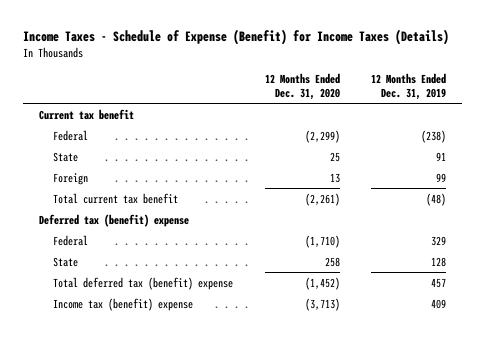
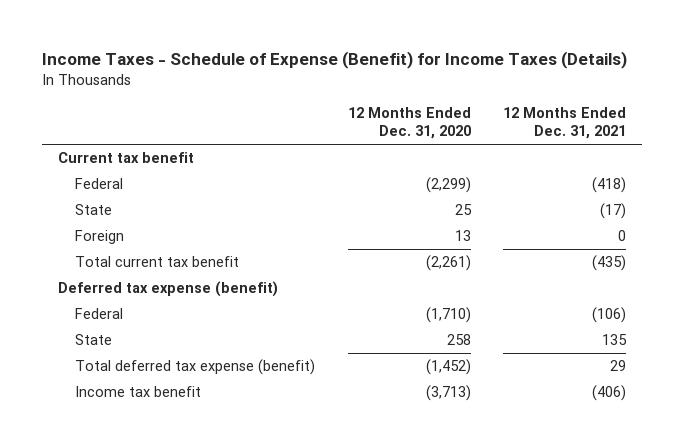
[371,73,447,100] 12 Months Ended Dec. 31, 2019 -> none
none -> [503,106,627,140] 12 Months Ended Dec. 31, 2021
[38,213,189,227] Deferred tax (benefit) expense -> [58,281,279,298] Deferred tax expense (benefit)
[52,276,233,290] Total deferred tax (benefit) expense -> [75,359,316,376] Total deferred tax expense (benefit)
[52,297,193,311] Income tax (benefit) expense -> [75,386,202,398] Income tax benefit

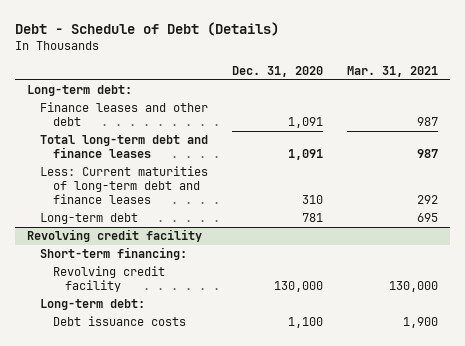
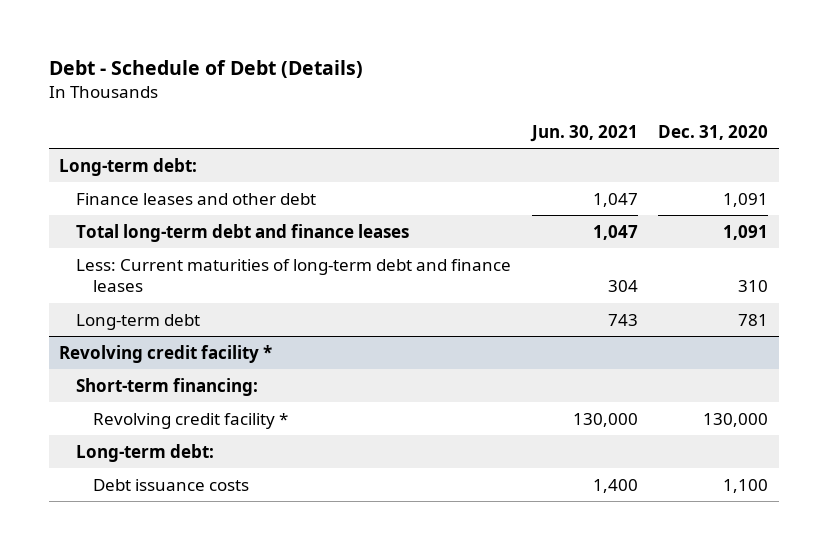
[346,66,438,78] Mar. 31, 2021 -> none
none -> [529,124,638,142] Jun. 30, 2021
[27,229,203,243] Revolving credit facility -> [59,344,273,363] Revolving credit facility *
[52,266,165,293] Revolving credit facility -> [92,412,288,429] Revolving credit facility *

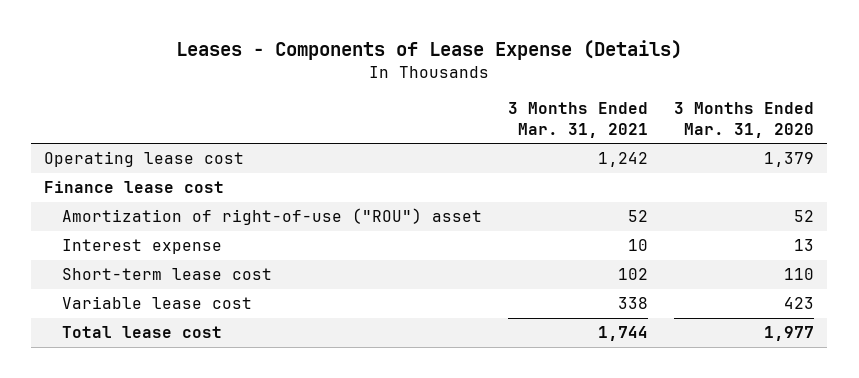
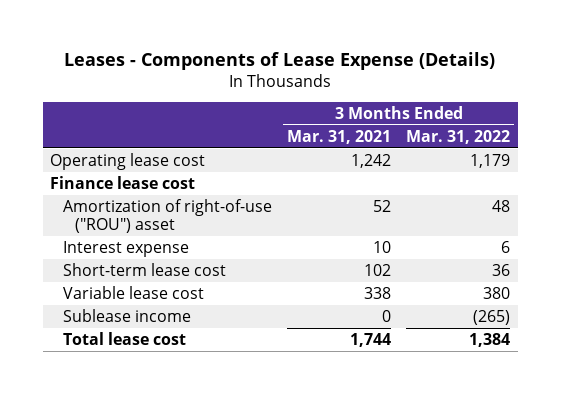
[674,102,815,139] 3 Months Ended Mar. 31, 2020 -> none
none -> [406,129,511,144] Mar. 31, 2022
none -> [62,308,191,322] Sublease income

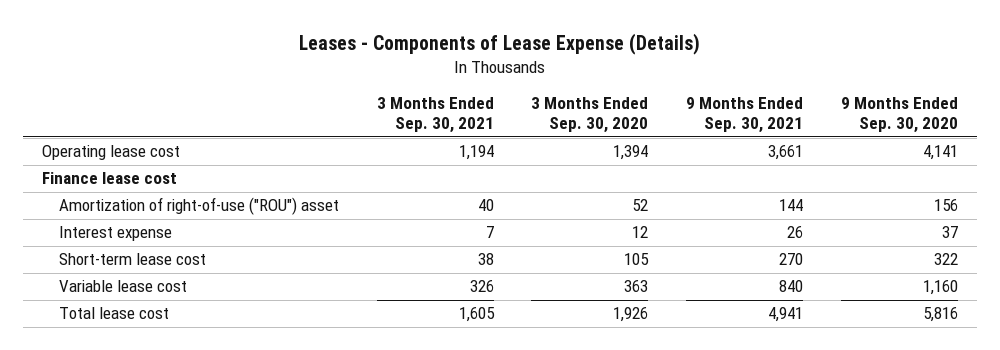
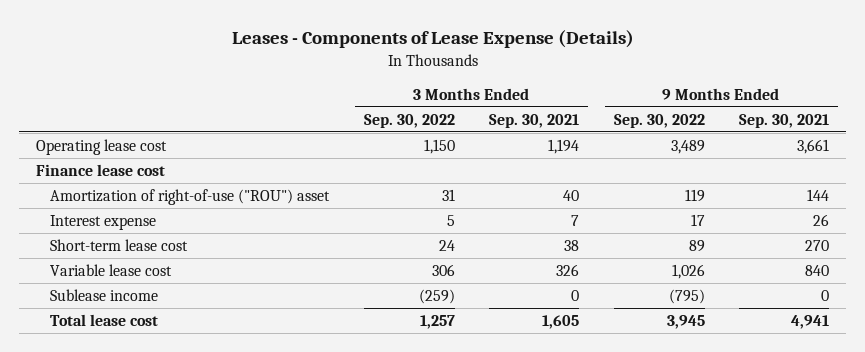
[531,97,649,134] 3 Months Ended Sep. 30, 2020 -> none
[840,97,958,134] 9 Months Ended Sep. 30, 2020 -> none
none -> [363,113,455,128] Sep. 30, 2022
none -> [613,113,705,128] Sep. 30, 2022
none -> [50,289,159,302] Sublease income

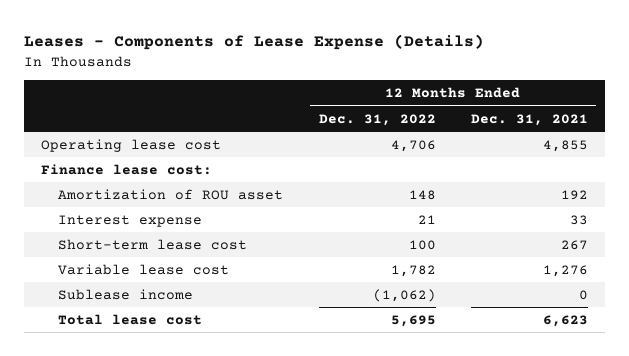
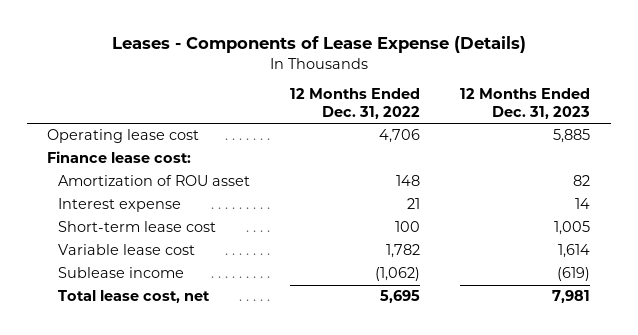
[470,113,588,126] Dec. 31, 2021 -> none
none -> [460,88,591,120] 12 Months Ended Dec. 31, 2023
[58,313,203,325] Total lease cost -> [58,290,211,304] Total lease cost, net

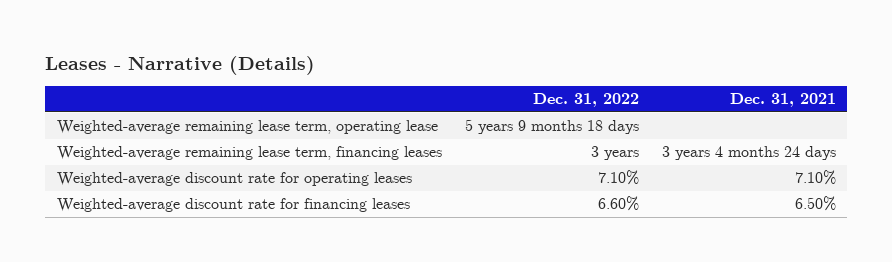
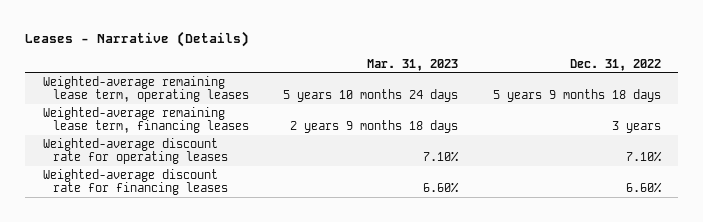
[729,93,836,108] Dec. 31, 2021 -> none
none -> [367,58,459,71] Mar. 31, 2023
[56,120,438,135] Weighted-average remaining lease term, operating lease -> [42,75,250,103] Weighted-average remaining lease term, operating leases

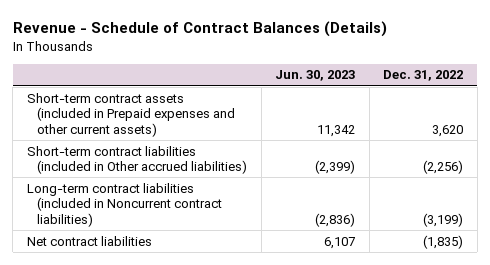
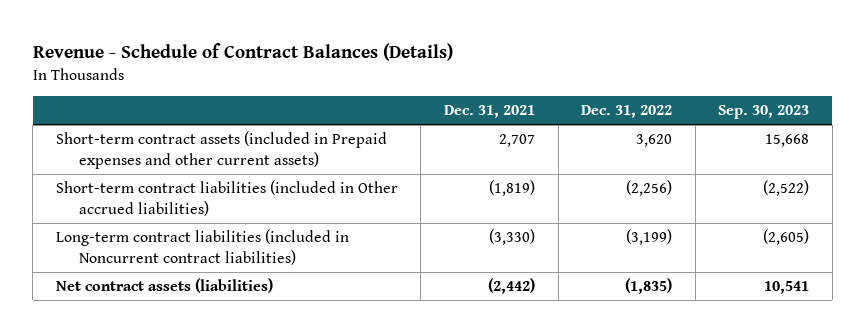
[275,70,356,82] Jun. 30, 2023 -> none
none -> [444,105,536,119] Dec. 31, 2021
none -> [718,105,810,120] Sep. 30, 2023
[26,235,152,246] Net contract liabilities -> [55,277,273,293] Net contract assets (liabilities)

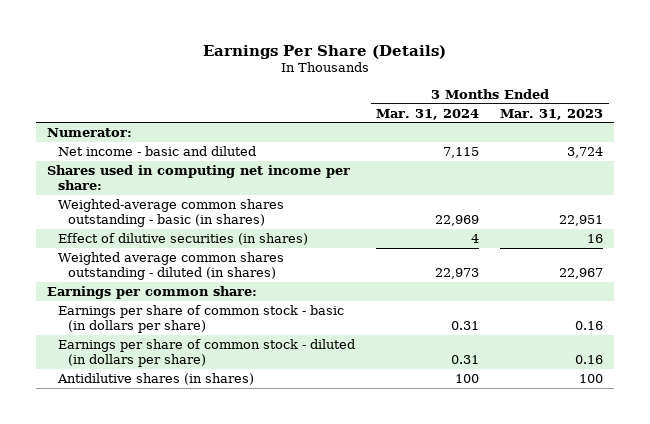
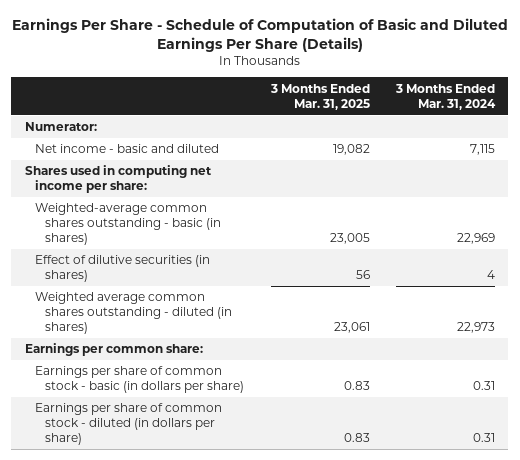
[203,44,447,59] Earnings Per Share (Details) -> [11,18,508,52] Earnings Per Share - Schedule of Computation of Basic and Diluted Earnings Per Share (Details)
[500,108,604,120] Mar. 31, 2023 -> none
none -> [269,83,370,110] 3 Months Ended Mar. 31, 2025
[56,372,254,385] Antidilutive shares (in shares) -> none

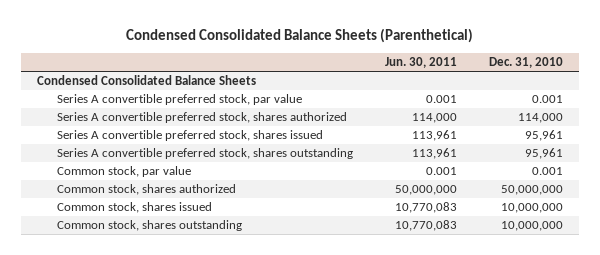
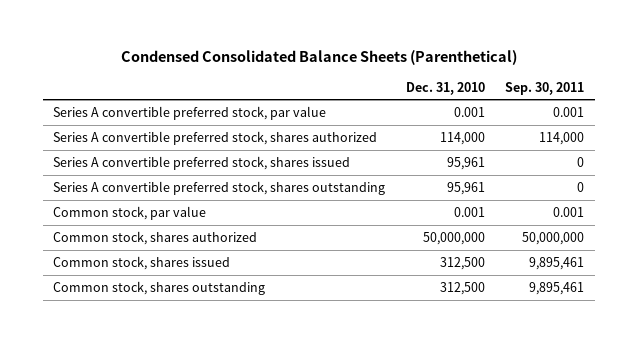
[384,56,457,68] Jun. 30, 2011 -> none
none -> [505,81,585,95] Sep. 30, 2011
[36,75,256,86] Condensed Consolidated Balance Sheets -> none
[501,203,564,214] 10,000,000 -> [439,256,485,270] 312,500
[501,221,564,232] 10,000,000 -> [439,281,485,295] 312,500

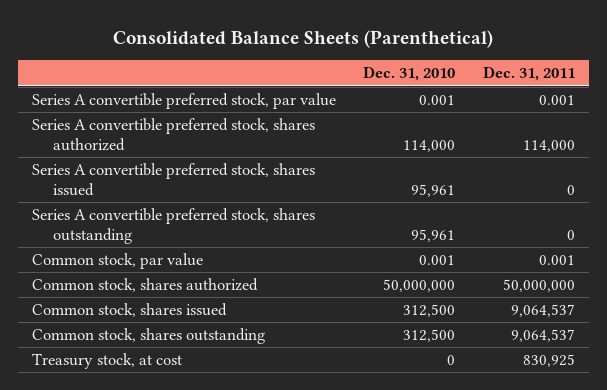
[120,50,517,66] Condensed Consolidated Balance Sheets (Parenthetical) -> [113,29,494,48] Consolidated Balance Sheets (Parenthetical)
[505,81,585,95] Sep. 30, 2011 -> none
none -> [483,66,576,82] Dec. 31, 2011
none -> [31,353,182,370] Treasury stock, at cost

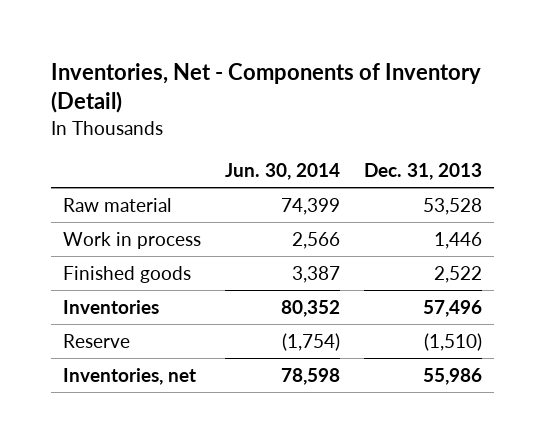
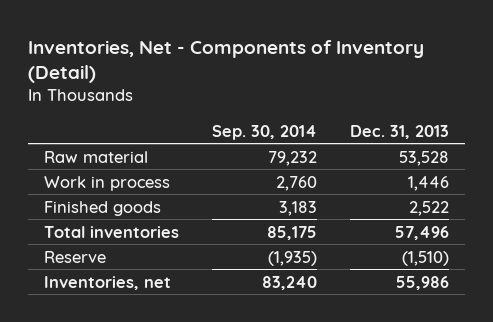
[225,163,341,181] Jun. 30, 2014 -> none
none -> [212,124,318,140] Sep. 30, 2014
[63,299,160,314] Inventories -> [44,225,180,238] Total inventories

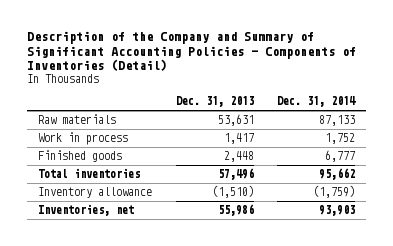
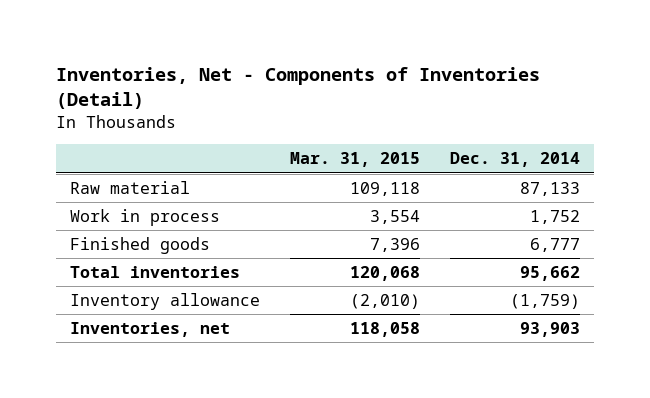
[26,31,356,72] Description of the Company and Summary of Significant Accounting Policies - Components of Inventories (Detail) -> [55,66,540,110] Inventories, Net - Components of Inventories (Detail)
[175,96,254,108] Dec. 31, 2013 -> none
none -> [289,152,420,168] Mar. 31, 2015
[38,114,117,125] Raw materials -> [70,180,191,194] Raw material

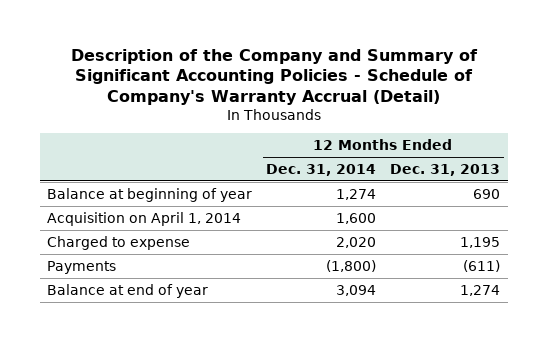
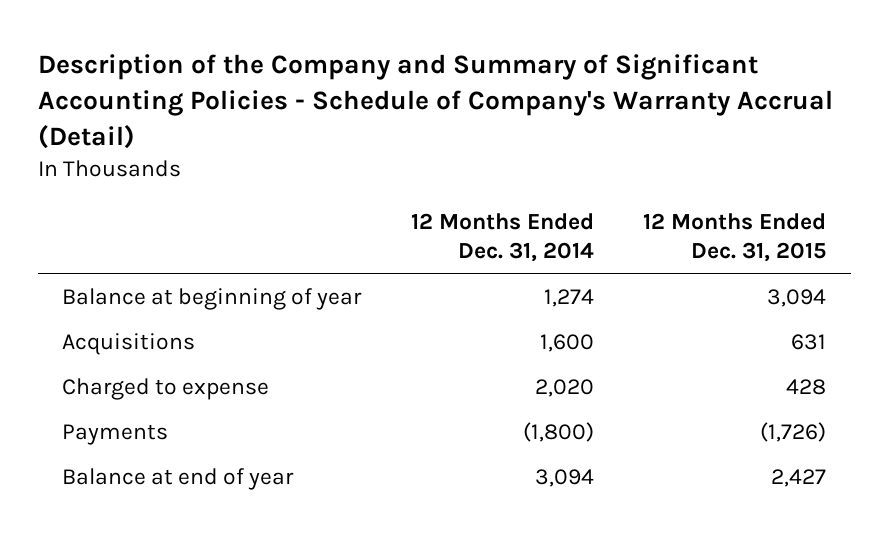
[390,163,501,176] Dec. 31, 2013 -> none
none -> [642,212,826,263] 12 Months Ended Dec. 31, 2015
[46,211,241,226] Acquisition on April 1, 2014 -> [62,332,196,355] Acquisitions

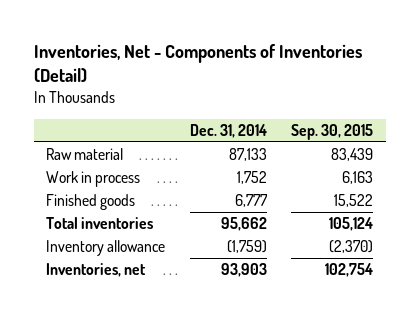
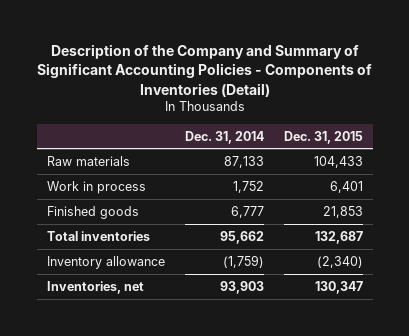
[34,44,363,84] Inventories, Net - Components of Inventories (Detail) -> [36,44,372,97] Description of the Company and Summary of Significant Accounting Policies - Components of Inventories (Detail)
[291,123,374,140] Sep. 30, 2015 -> none
none -> [283,130,363,144] Dec. 31, 2015
[46,148,124,161] Raw material -> [46,155,130,166] Raw materials

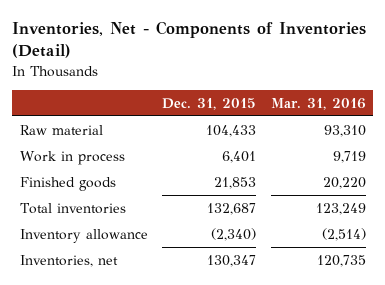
[36,44,372,97] Description of the Company and Summary of Significant Accounting Policies - Components of Inventories (Detail) -> [12,21,367,59] Inventories, Net - Components of Inventories (Detail)
[184,130,264,144] Dec. 31, 2014 -> none
none -> [270,97,366,110] Mar. 31, 2016
[46,155,130,166] Raw materials -> [19,124,103,135] Raw material

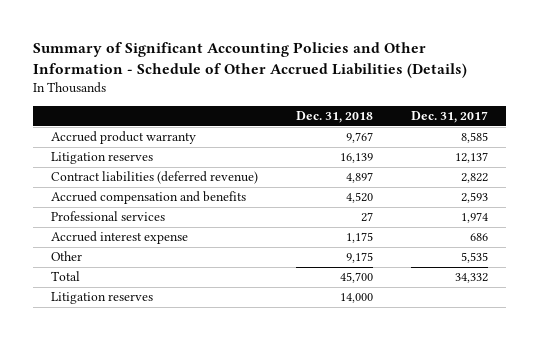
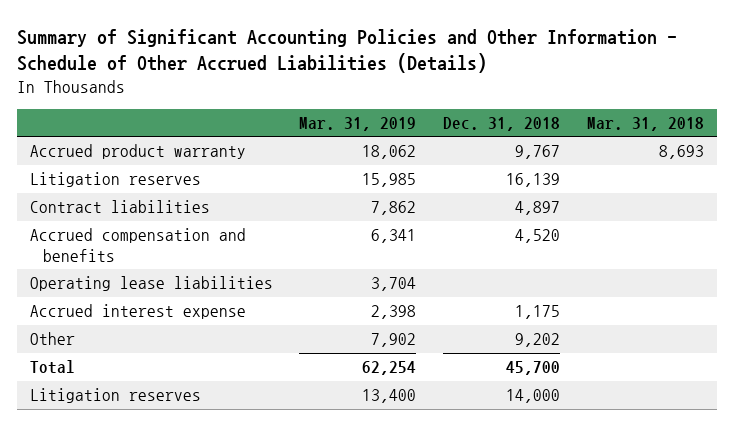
[410,111,488,124] Dec. 31, 2017 -> none
none -> [299,116,417,131] Mar. 31, 2019
none -> [586,116,704,131] Mar. 31, 2018
[51,171,259,185] Contract liabilities (deferred revenue) -> [29,200,210,214] Contract liabilities
[51,211,166,222] Professional services -> none
none -> [29,276,273,292] Operating lease liabilities
[345,252,373,264] 9,175 -> [515,333,561,348] 9,202

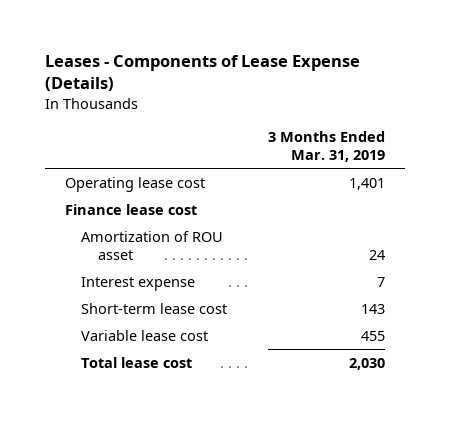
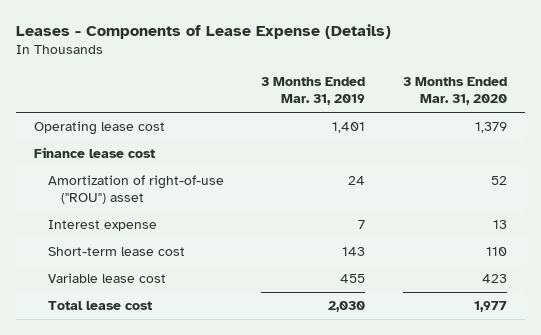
none -> [402,76,507,106] 3 Months Ended Mar. 31, 2020
[81,230,224,260] Amortization of ROU asset -> [47,175,224,205] Amortization of right-of-use ("ROU") asset

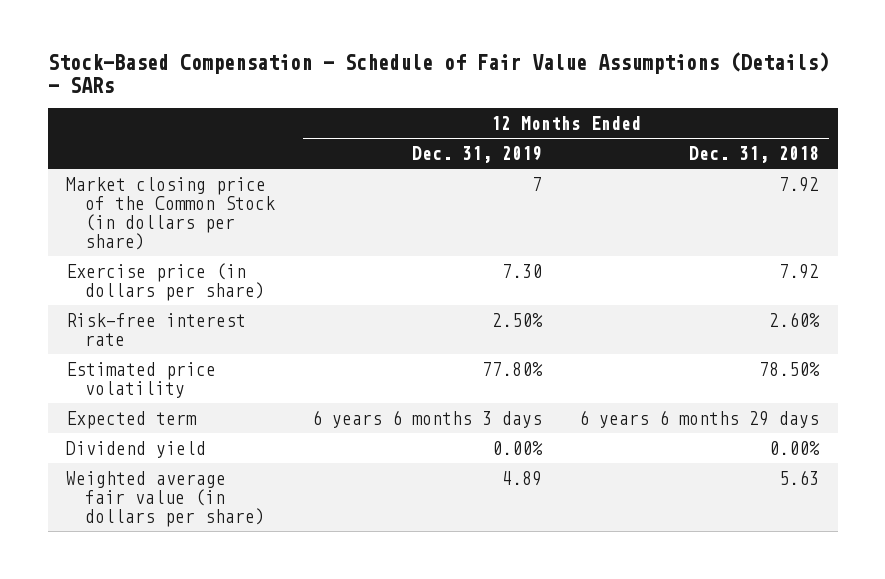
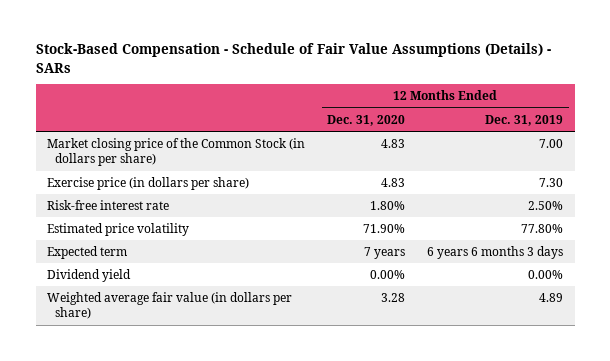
[689,145,820,163] Dec. 31, 2018 -> none
none -> [327,114,406,126] Dec. 31, 2020
[532,176,543,191] 7 -> [539,138,564,148] 7.00

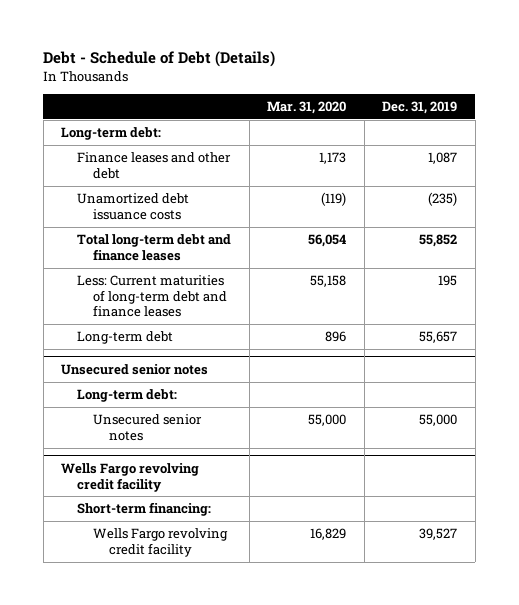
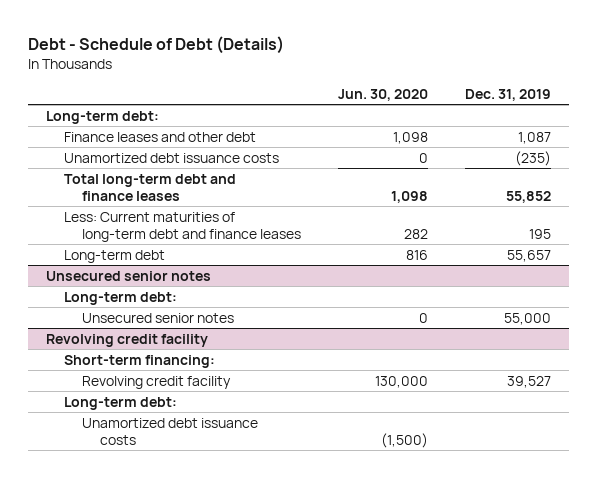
[267,100,347,114] Mar. 31, 2020 -> none
none -> [338,88,429,101] Jun. 30, 2020
[61,462,200,492] Wells Fargo revolving credit facility -> [46,333,209,347] Revolving credit facility
[92,528,228,557] Wells Fargo revolving credit facility -> [82,375,232,389] Revolving credit facility
none -> [64,396,178,410] Long-term debt:
none -> [82,417,259,445] Unamortized debt issuance costs

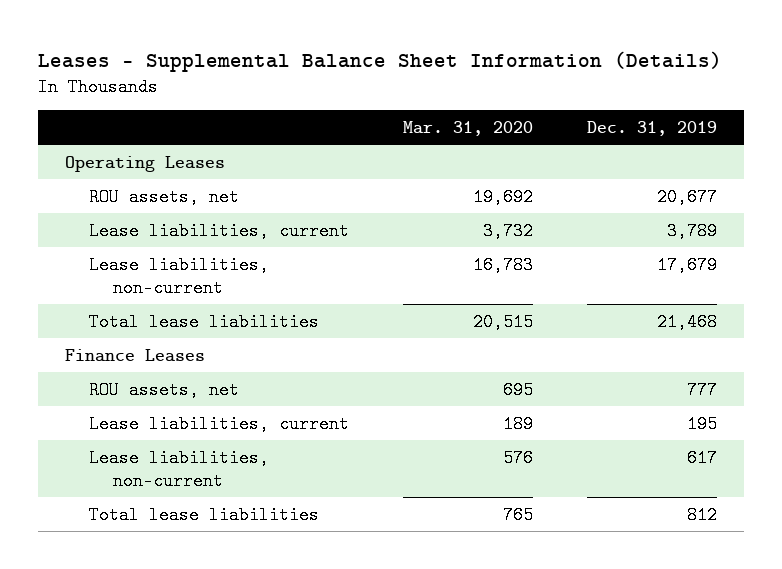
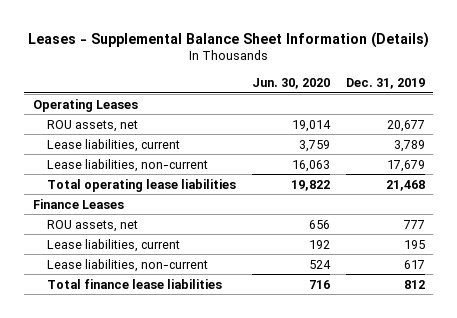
[402,120,533,136] Mar. 31, 2020 -> none
none -> [251,77,330,89] Jun. 30, 2020
[88,312,319,331] Total lease liabilities -> [46,178,236,192] Total operating lease liabilities
[88,505,319,524] Total lease liabilities -> [46,278,222,289] Total finance lease liabilities

